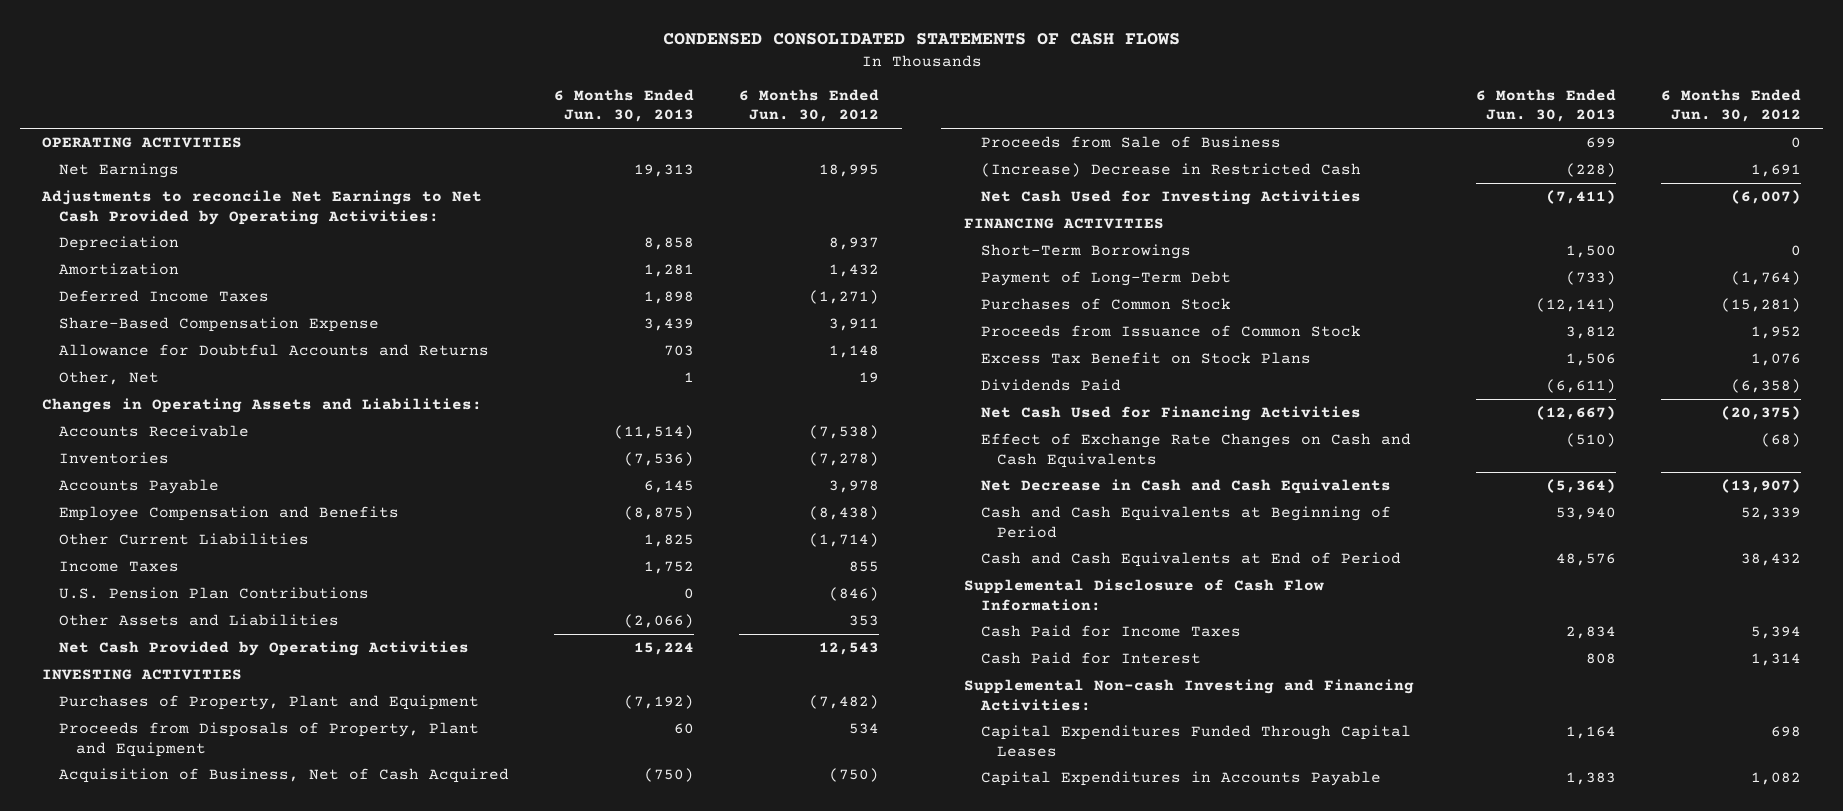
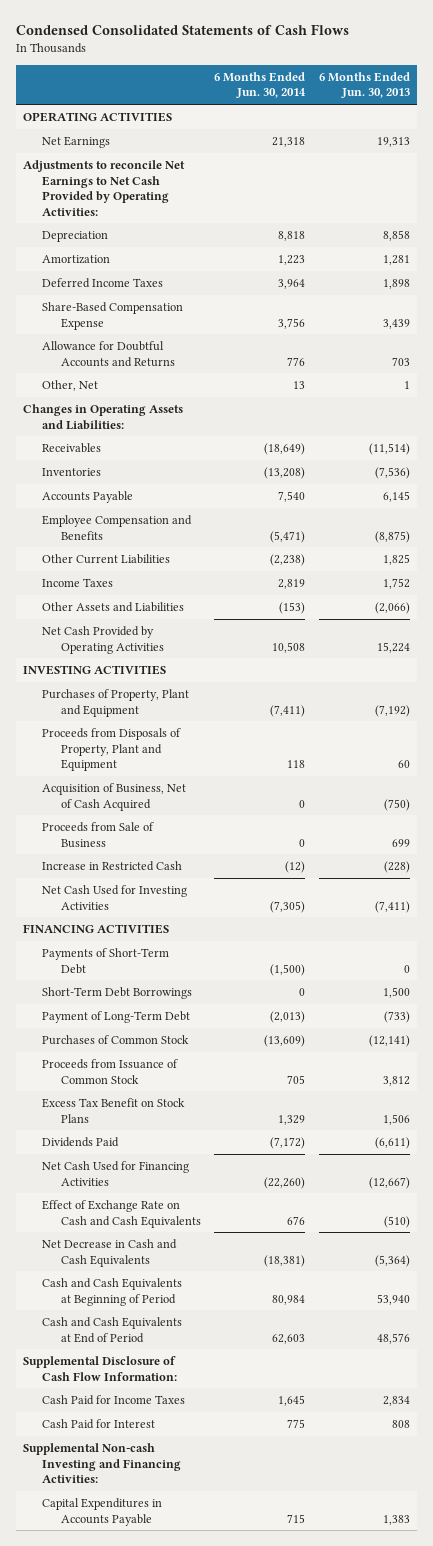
[662,33,1180,46] CONDENSED CONSOLIDATED STATEMENTS OF CASH FLOWS -> [16,24,350,36] Condensed Consolidated Statements of Cash Flows
[739,88,880,123] 6 Months Ended Jun. 30, 2012 -> none
none -> [214,71,307,99] 6 Months Ended Jun. 30, 2014
[59,425,250,438] Accounts Receivable -> [41,442,101,453] Receivables
[59,587,370,600] U.S. Pension Plan Contributions -> none
[980,163,1361,178] (Increase) Decrease in Restricted Cash -> [41,860,182,871] Increase in Restricted Cash
none -> [41,947,169,974] Payments of Short-Term Debt
[980,244,1191,260] Short-Term Borrowings -> [41,986,192,999] Short-Term Debt Borrowings
[980,433,1411,468] Effect of Exchange Rate Changes on Cash and Cash Equivalents -> [41,1199,201,1228] Effect of Exchange Rate on Cash and Cash Equivalents
[980,725,1411,757] Capital Expenditures Funded Through Capital Leases -> none

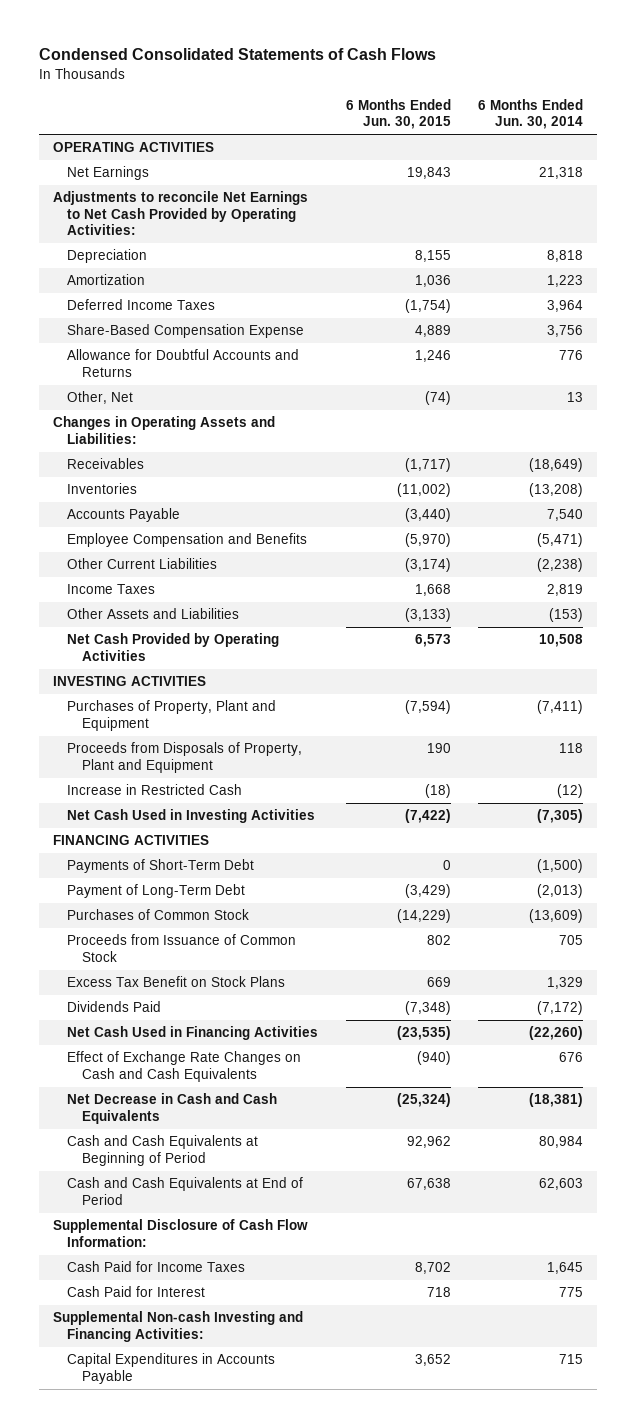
[319,71,411,99] 6 Months Ended Jun. 30, 2013 -> none
none -> [345,99,451,130] 6 Months Ended Jun. 30, 2015
[41,782,186,811] Acquisition of Business, Net of Cash Acquired -> none
[41,821,154,848] Proceeds from Sale of Business -> none
[41,884,187,910] Net Cash Used for Investing Activities -> [67,809,316,824] Net Cash Used in Investing Activities
[41,986,192,999] Short-Term Debt Borrowings -> none
[41,1160,189,1186] Net Cash Used for Financing Activities -> [67,1026,319,1041] Net Cash Used in Financing Activities
[41,1199,201,1228] Effect of Exchange Rate on Cash and Cash Equivalents -> [67,1051,302,1082] Effect of Exchange Rate Changes on Cash and Cash Equivalents

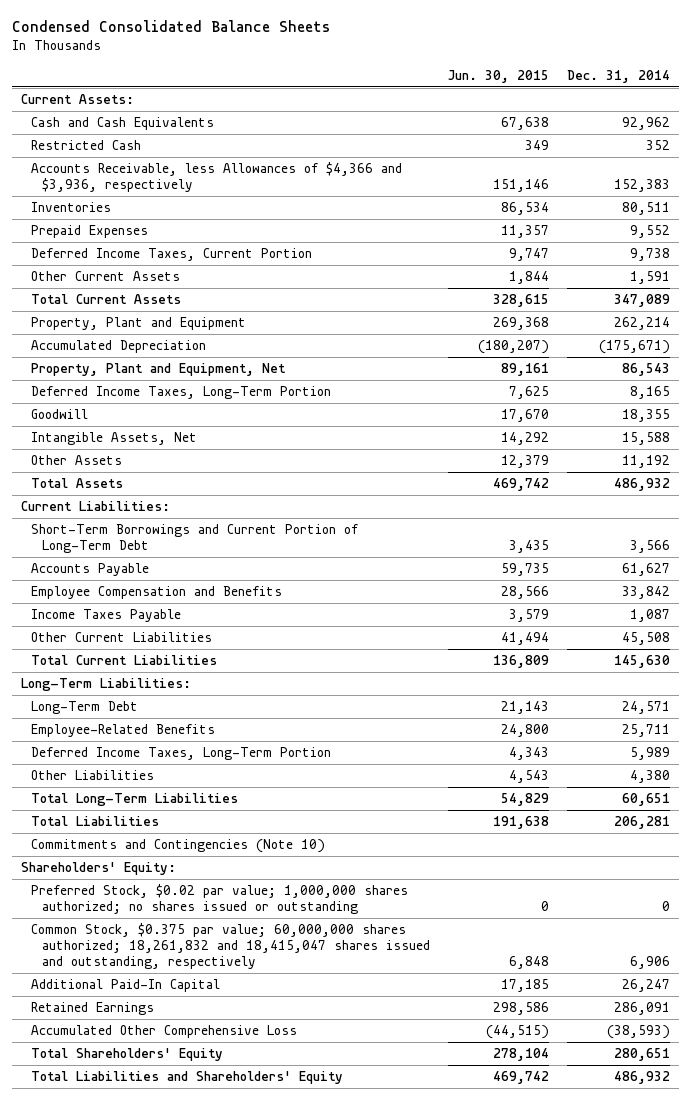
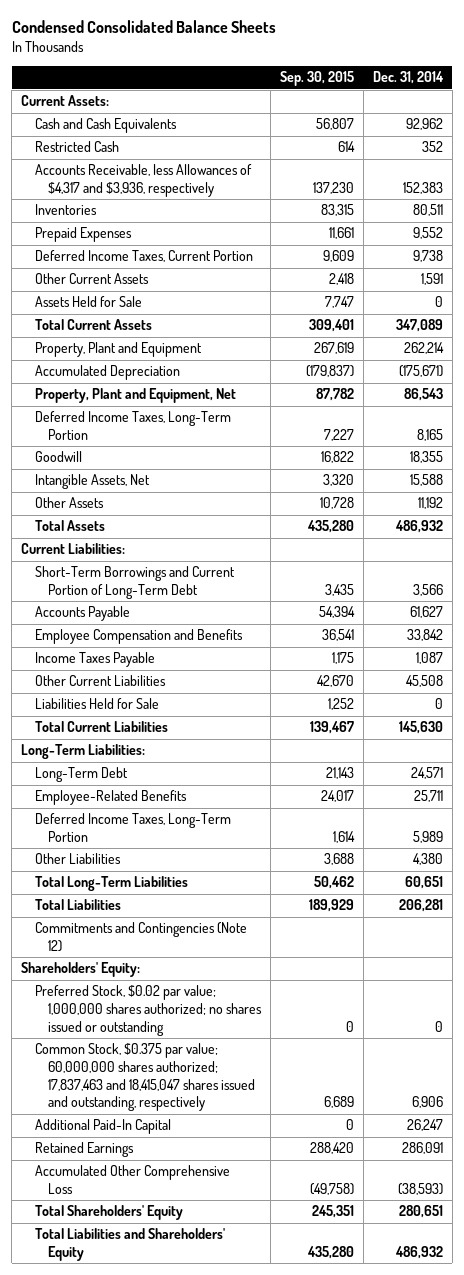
[448,69,550,83] Jun. 30, 2015 -> none
none -> [280,71,355,87] Sep. 30, 2015
[31,162,403,193] Accounts Receivable, less Allowances of $4,366 and $3,936, respectively -> [34,164,252,198] Accounts Receivable, less Allowances of $4,317 and $3,936, respectively
none -> [34,296,142,308] Assets Held for Sale
none -> [34,698,159,710] Liabilities Held for Sale
[31,839,326,854] Commitments and Contingencies (Note 10) -> [34,922,247,953] Commitments and Contingencies (Note 12)
[31,923,431,970] Common Stock, $0.375 par value; 60,000,000 shares authorized; 18,261,832 and 18,415,047 shares issued and outstanding, respectively -> [34,1043,256,1112] Common Stock, $0.375 par value; 60,000,000 shares authorized; 17,837,463 and 18,415,047 shares issued and outstanding, respectively

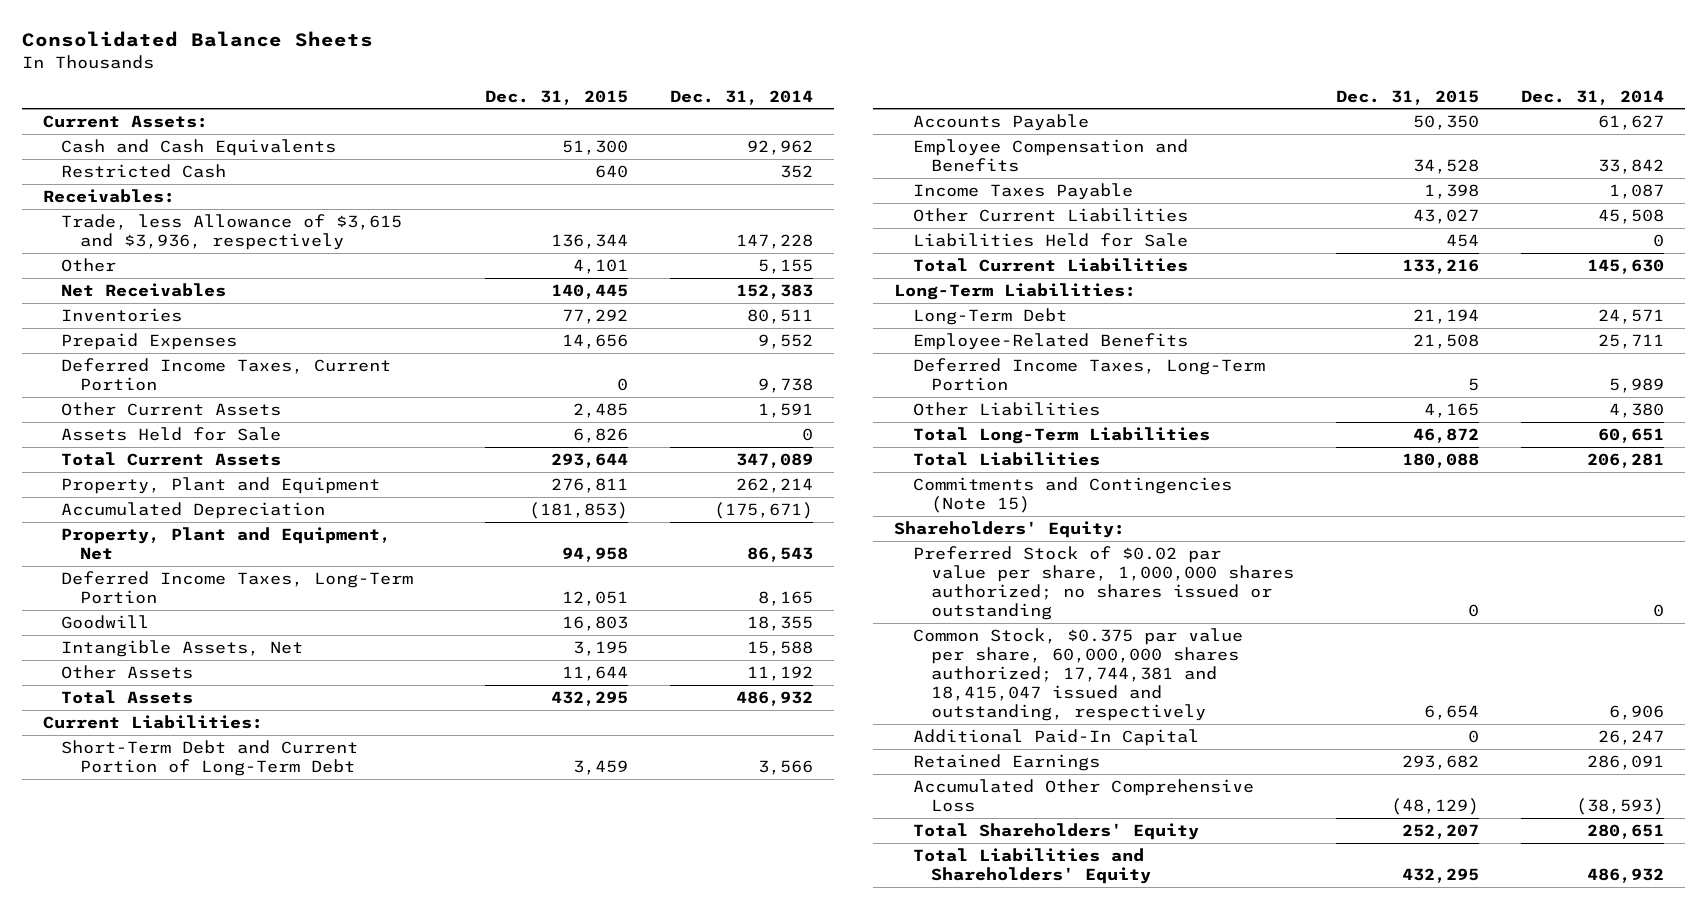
[11,20,276,34] Condensed Consolidated Balance Sheets -> [21,31,373,48] Consolidated Balance Sheets
[280,71,355,87] Sep. 30, 2015 -> none
none -> [484,89,628,105] Dec. 31, 2015
none -> [42,188,175,203] Receivables:
[34,164,252,198] Accounts Receivable, less Allowances of $4,317 and $3,936, respectively -> [61,213,403,251] Trade, less Allowance of $3,615 and $3,936, respectively
[402,182,443,195] 152,383 -> [735,234,813,250] 147,228
none -> [61,257,117,272] Other
none -> [61,282,227,297] Net Receivables
[34,566,235,600] Short-Term Borrowings and Current Portion of Long-Term Debt -> [61,739,359,777] Short-Term Debt and Current Portion of Long-Term Debt
[34,922,247,953] Commitments and Contingencies (Note 12) -> [912,476,1232,514] Commitments and Contingencies (Note 15)
[34,985,263,1036] Preferred Stock, $0.02 par value; 1,000,000 shares authorized; no shares issued or outstanding -> [912,545,1295,621] Preferred Stock of $0.02 par value per share, 1,000,000 shares authorized; no shares issued or outstanding
[34,1043,256,1112] Common Stock, $0.375 par value; 60,000,000 shares authorized; 17,837,463 and 18,415,047 shares issued and outstanding, respectively -> [912,627,1243,722] Common Stock, $0.375 par value per share, 60,000,000 shares authorized; 17,744,381 and 18,415,047 issued and outstanding, respectively

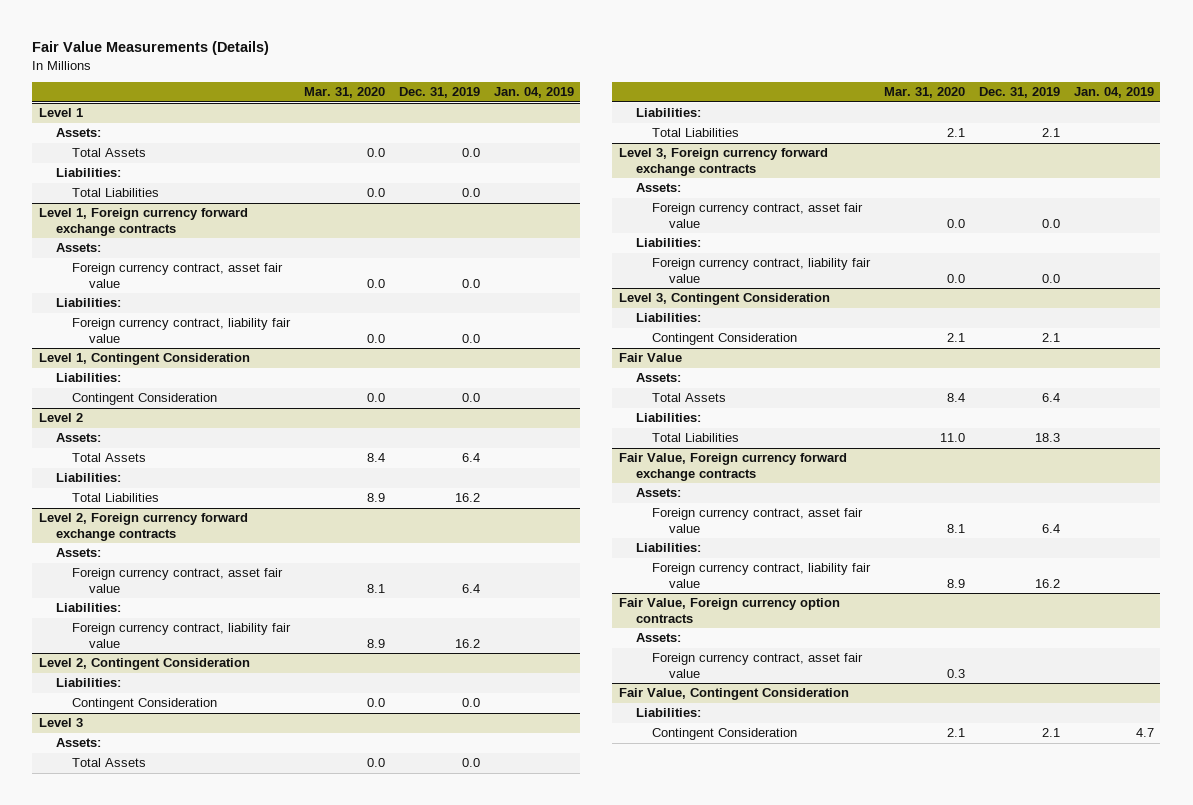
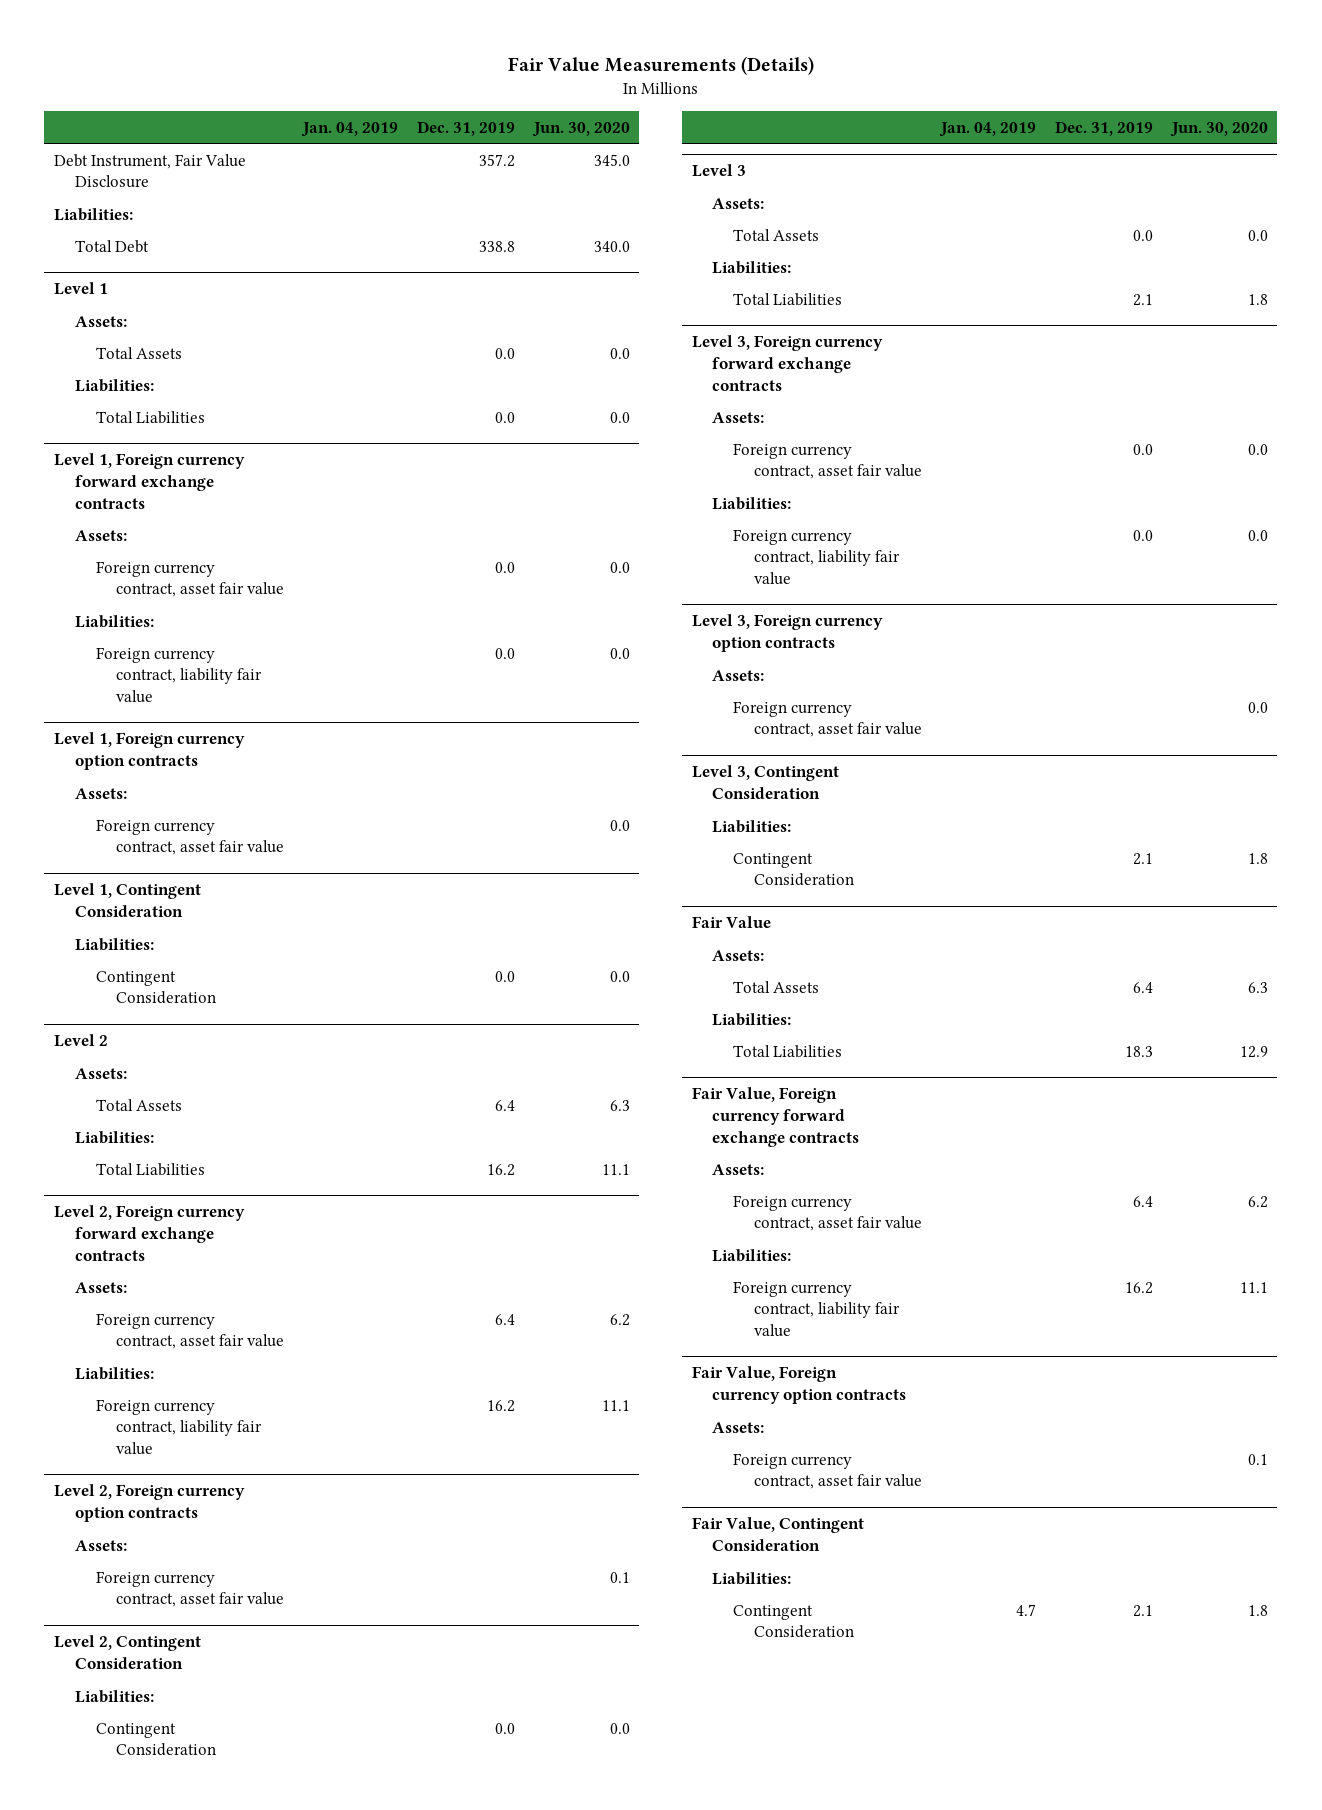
[304,87,386,99] Mar. 31, 2020 -> none
none -> [531,121,630,137] Jun. 30, 2020
none -> [53,153,246,189] Debt Instrument, Fair Value Disclosure
none -> [53,207,133,221] Liabilities:
none -> [74,239,149,253] Total Debt
none -> [53,732,245,771] Level 1, Foreign currency option contracts
none -> [74,787,127,799] Assets:
none -> [95,818,285,856] Foreign currency contract, asset fair value
none -> [53,1484,245,1523] Level 2, Foreign currency option contracts
none -> [74,1539,127,1551] Assets:
none -> [95,1570,285,1608] Foreign currency contract, asset fair value
none -> [691,614,883,653] Level 3, Foreign currency option contracts
none -> [712,669,765,681] Assets:
none -> [733,700,923,738] Foreign currency contract, asset fair value

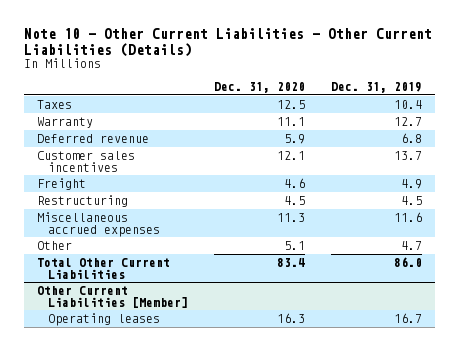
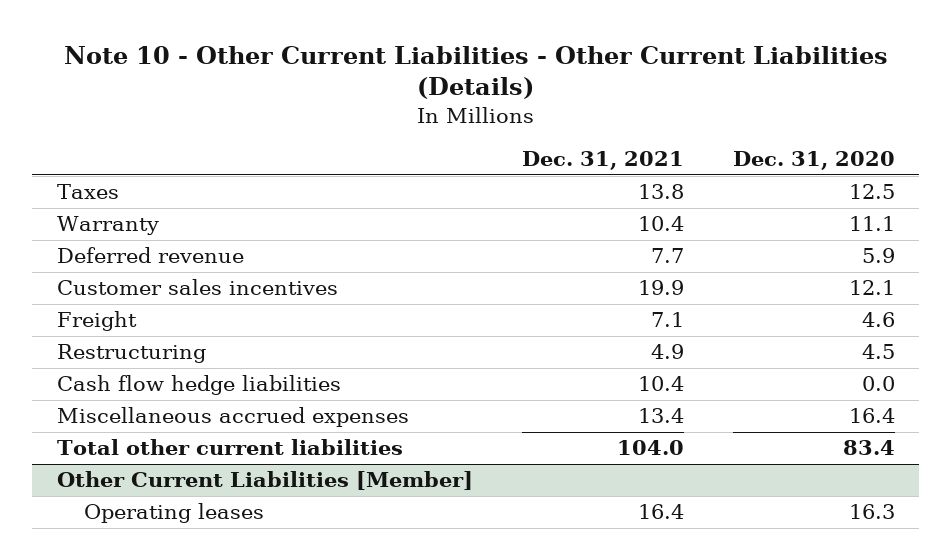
[330,82,422,94] Dec. 31, 2019 -> none
none -> [521,151,684,171] Dec. 31, 2021
[37,240,73,250] Other -> none
none -> [56,375,341,396] Cash flow hedge liabilities
[276,212,305,222] 11.3 -> [848,408,895,424] 16.4
[37,257,171,279] Total Other Current Liabilities -> [56,439,403,456] Total other current liabilities

